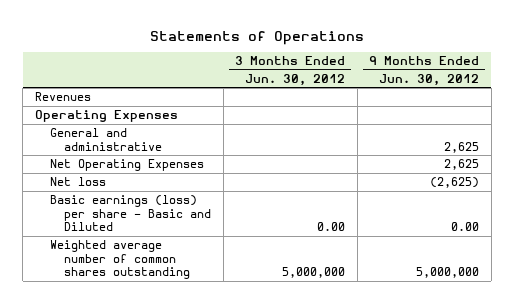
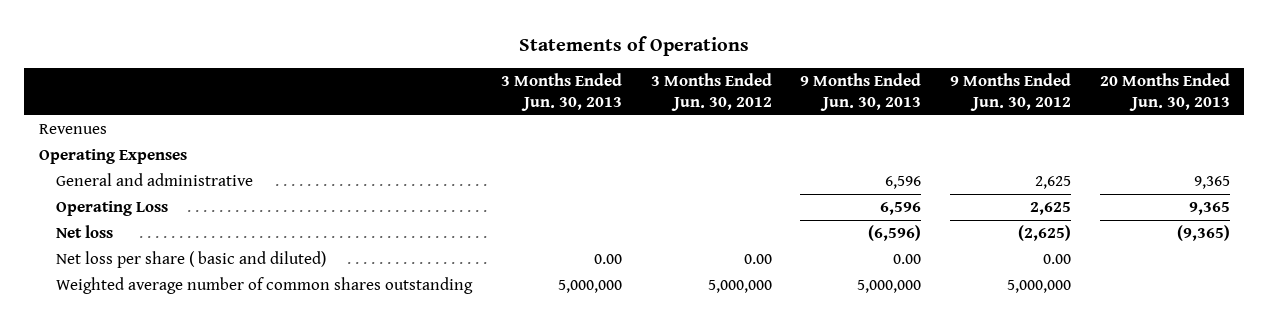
none -> [501,72,623,112] 3 Months Ended Jun. 30, 2013
none -> [800,72,922,112] 9 Months Ended Jun. 30, 2013
none -> [1099,72,1230,112] 20 Months Ended Jun. 30, 2013
[49,159,204,172] Net Operating Expenses -> [56,201,169,217] Operating Loss
[49,195,212,232] Basic earnings (loss) per share - Basic and Diluted -> [56,251,327,269] Net loss per share ( basic and diluted)

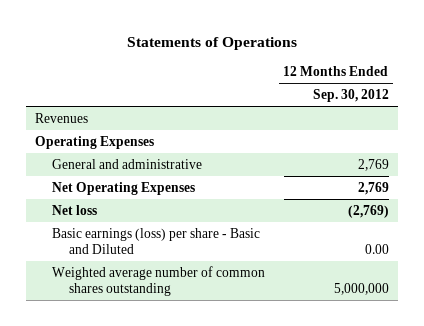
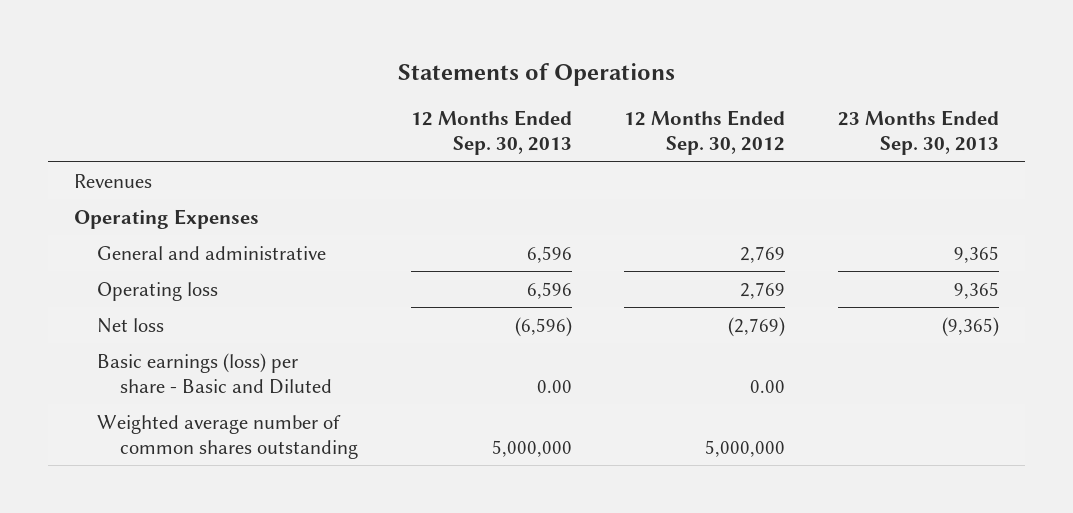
none -> [410,110,572,156] 12 Months Ended Sep. 30, 2013
none -> [837,110,999,156] 23 Months Ended Sep. 30, 2013
[52,181,196,195] Net Operating Expenses -> [97,281,219,301] Operating loss

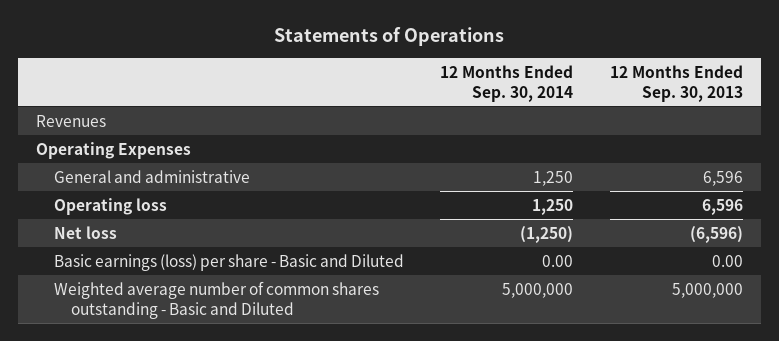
[624,110,786,156] 12 Months Ended Sep. 30, 2012 -> none
[837,110,999,156] 23 Months Ended Sep. 30, 2013 -> none
none -> [440,64,574,102] 12 Months Ended Sep. 30, 2014
[97,414,359,459] Weighted average number of common shares outstanding -> [53,280,379,319] Weighted average number of common shares outstanding - Basic and Diluted

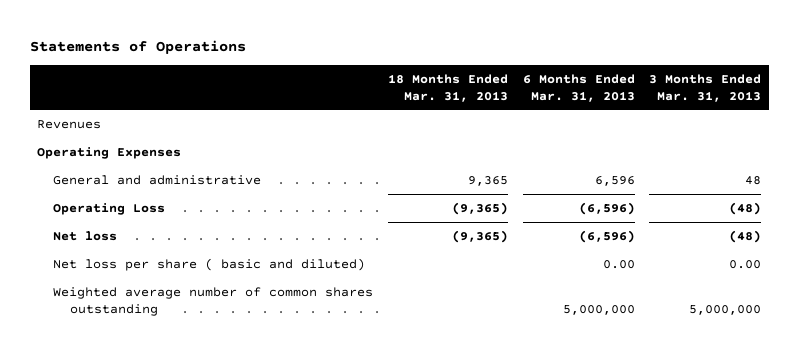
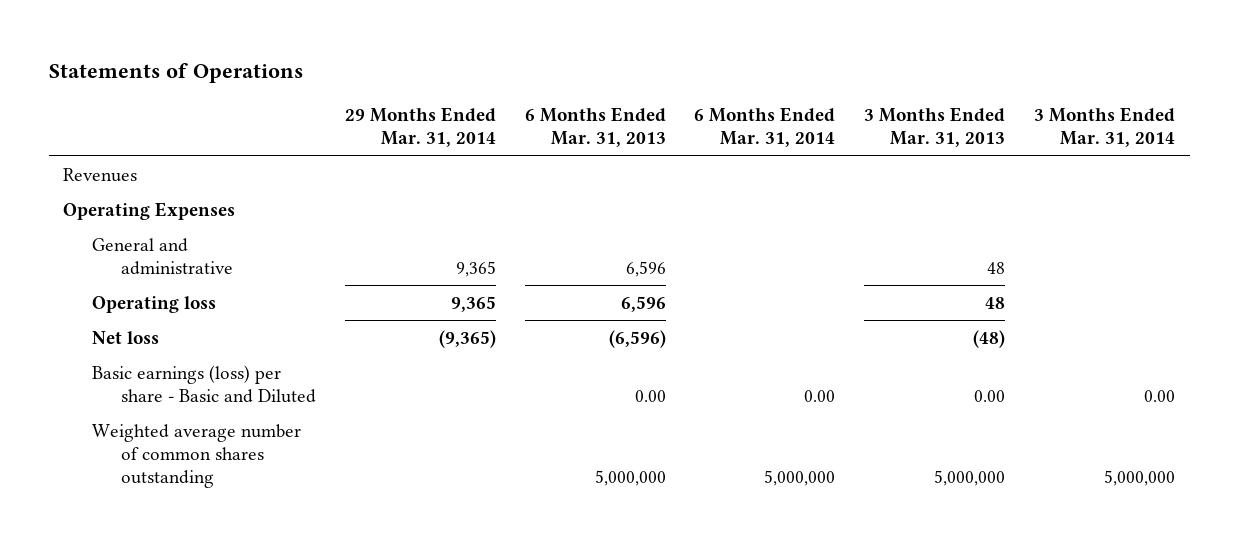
[388,73,509,102] 18 Months Ended Mar. 31, 2013 -> none
none -> [344,107,496,148] 29 Months Ended Mar. 31, 2014
none -> [694,107,836,148] 6 Months Ended Mar. 31, 2014
none -> [1034,107,1176,148] 3 Months Ended Mar. 31, 2014
[53,202,166,215] Operating Loss -> [92,295,217,313] Operating loss
[578,201,635,215] (6,596) -> [620,295,666,312] 6,596
[729,201,762,215] (48) -> [985,296,1006,309] 48
[53,257,366,271] Net loss per share ( basic and diluted) -> [92,364,316,403] Basic earnings (loss) per share - Basic and Diluted

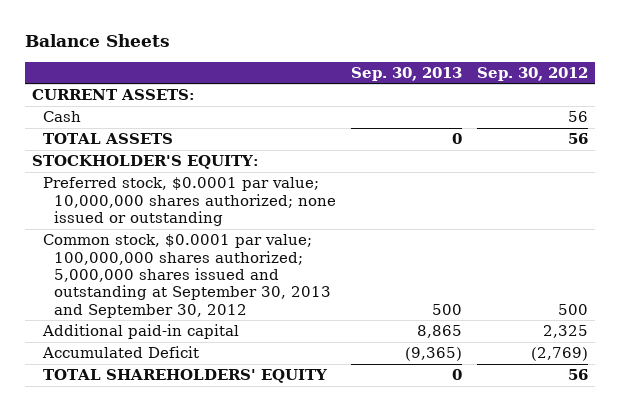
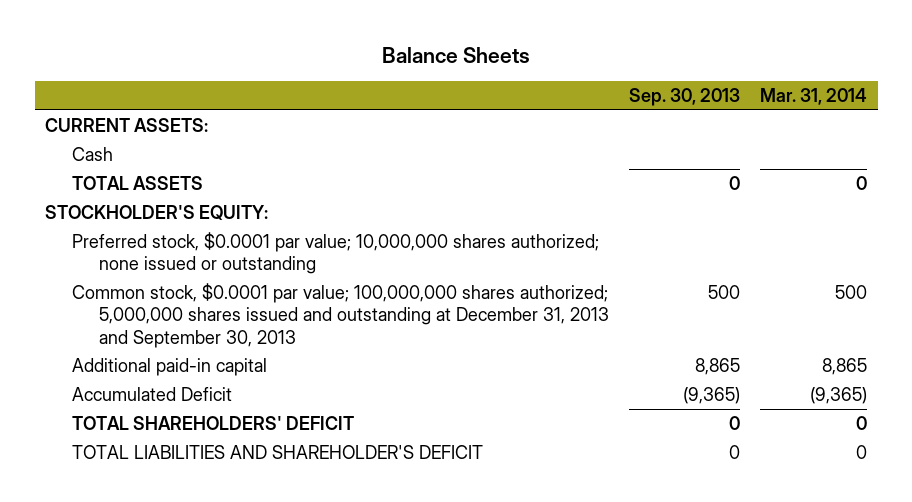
[476,66,588,81] Sep. 30, 2012 -> none
none -> [760,87,868,105] Mar. 31, 2014
[43,234,332,318] Common stock, $0.0001 par value; 100,000,000 shares authorized; 5,000,000 shares issued and outstanding at September 30, 2013 and September 30, 2012 -> [71,283,609,348] Common stock, $0.0001 par value; 100,000,000 shares authorized; 5,000,000 shares issued and outstanding at December 31, 2013 and September 30, 2013
[43,369,328,384] TOTAL SHAREHOLDERS' EQUITY -> [71,416,354,431] TOTAL SHAREHOLDERS' DEFICIT
none -> [71,445,483,460] TOTAL LIABILITIES AND SHAREHOLDER'S DEFICIT

